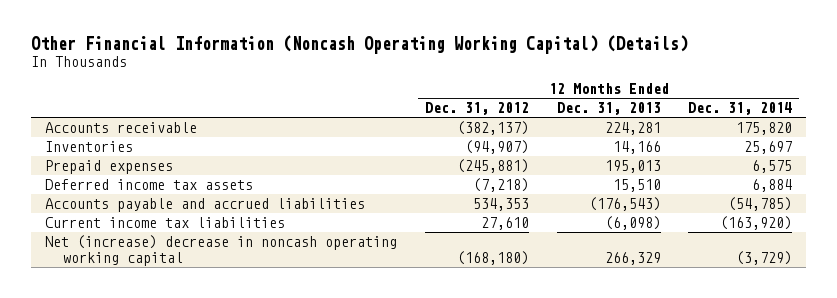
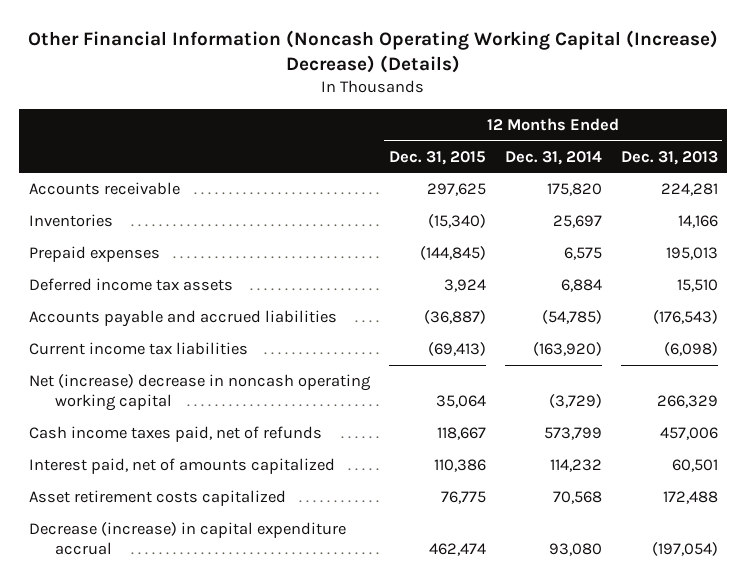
[31,35,689,55] Other Financial Information (Noncash Operating Working Capital) (Details) -> [28,29,719,74] Other Financial Information (Noncash Operating Working Capital (Increase) Decrease) (Details)
[424,102,529,116] Dec. 31, 2012 -> none
none -> [388,150,486,165] Dec. 31, 2015
none -> [28,426,322,443] Cash income taxes paid, net of refunds
none -> [28,458,335,475] Interest paid, net of amounts capitalized
none -> [28,490,286,507] Asset retirement costs capitalized
none -> [28,522,346,556] Decrease (increase) in capital expenditure accrual

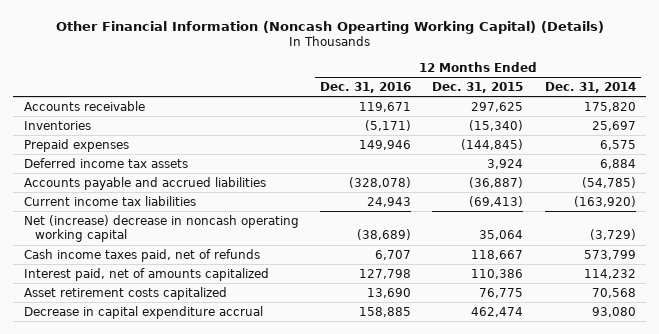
[28,29,719,74] Other Financial Information (Noncash Operating Working Capital (Increase) Decrease) (Details) -> [55,20,604,34] Other Financial Information (Noncash Opearting Working Capital) (Details)
[620,150,718,165] Dec. 31, 2013 -> none
none -> [320,81,412,93] Dec. 31, 2016
[28,522,346,556] Decrease (increase) in capital expenditure accrual -> [23,305,263,319] Decrease in capital expenditure accrual

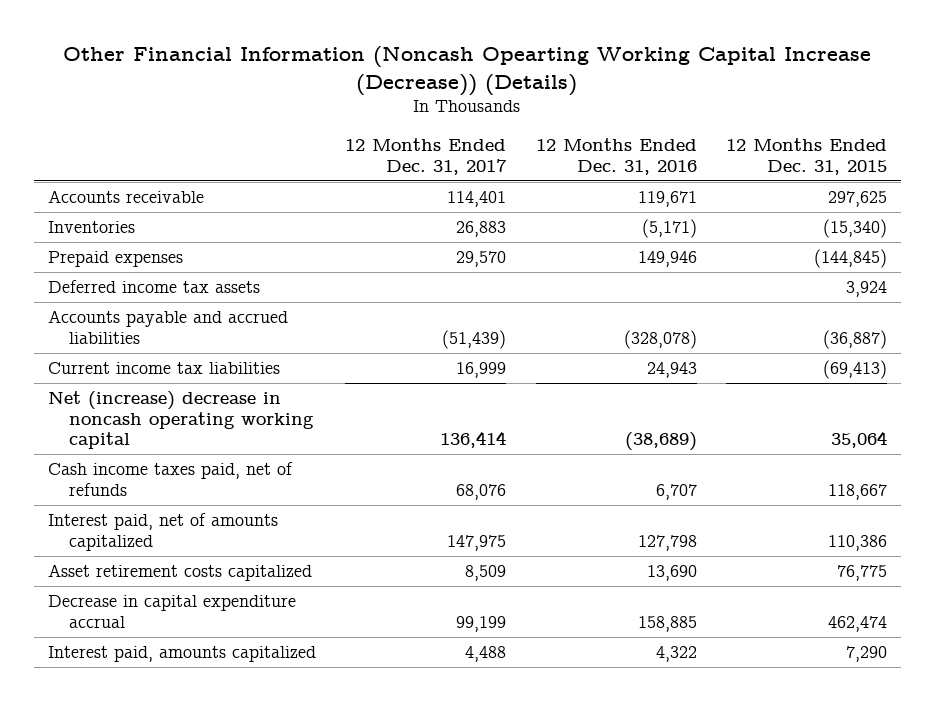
[55,20,604,34] Other Financial Information (Noncash Opearting Working Capital) (Details) -> [63,46,872,96] Other Financial Information (Noncash Opearting Working Capital Increase (Decrease)) (Details)
[544,81,636,93] Dec. 31, 2014 -> none
none -> [345,138,508,175] 12 Months Ended Dec. 31, 2017
none -> [48,646,317,663] Interest paid, amounts capitalized

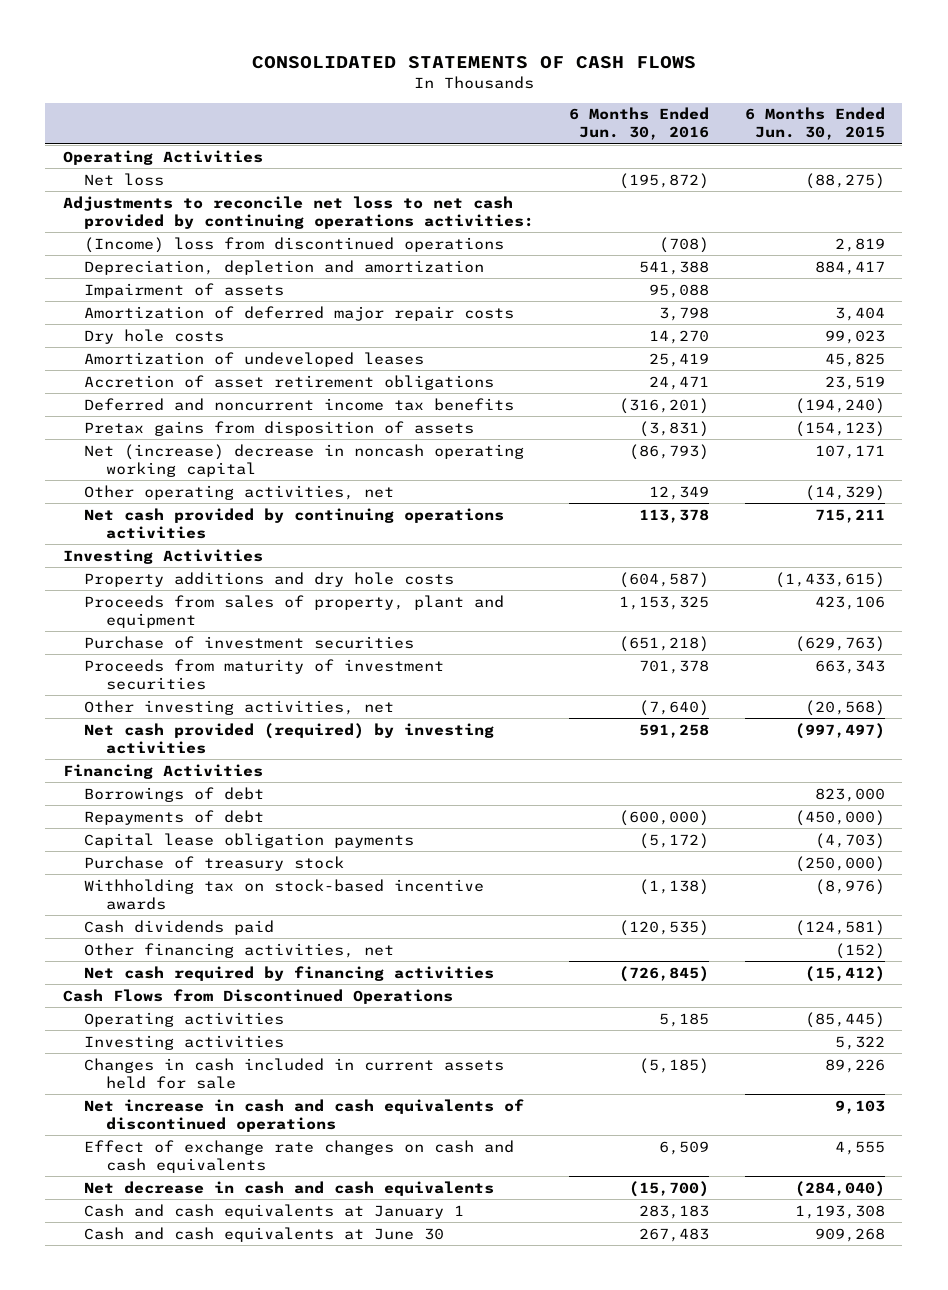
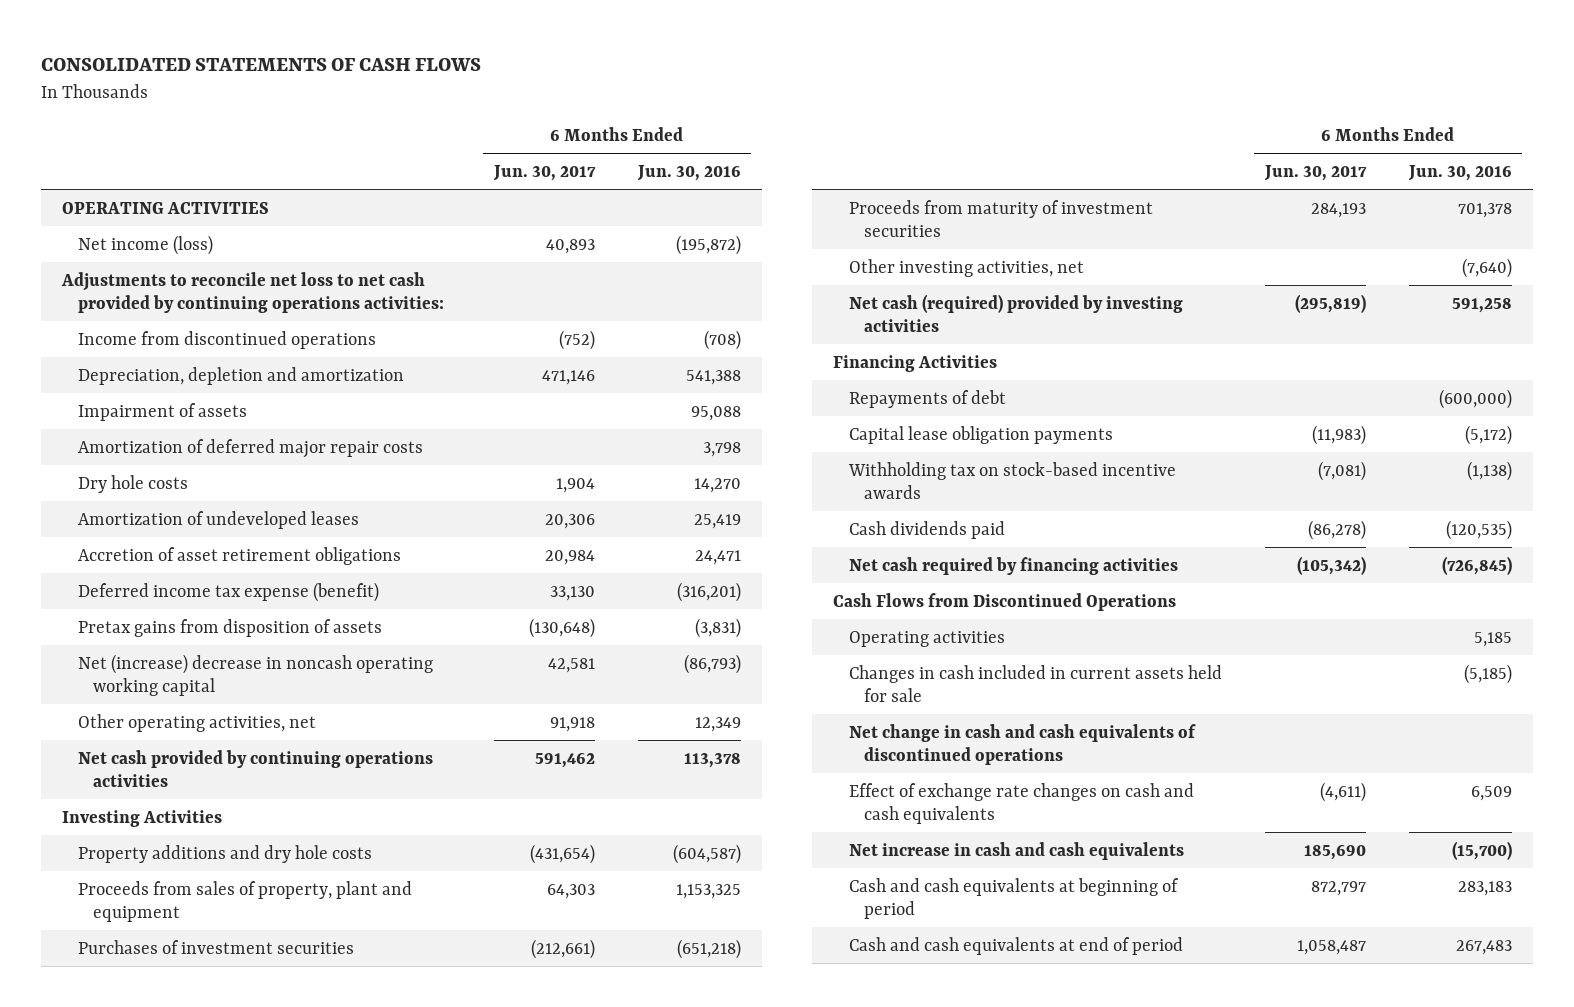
[744,107,885,141] 6 Months Ended Jun. 30, 2015 -> none
none -> [492,165,596,182] Jun. 30, 2017
[62,149,263,165] Operating Activities -> [62,201,270,214] OPERATING ACTIVITIES
[84,172,165,186] Net loss -> [77,234,213,255] Net income (loss)
[84,236,505,253] (Income) loss from discontinued operations -> [77,330,376,349] Income from discontinued operations
[84,397,515,411] Deferred and noncurrent income tax benefits -> [77,581,379,602] Deferred income tax expense (benefit)
[84,635,415,649] Purchase of investment securities -> [77,939,354,954] Purchases of investment securities
[84,722,495,754] Net cash provided (required) by investing activities -> [848,293,1183,332] Net cash (required) provided by investing activities
[84,786,265,802] Borrowings of debt -> none
[84,855,345,871] Purchase of treasury stock -> none
[84,942,395,958] Other financing activities, net -> none
[84,1034,285,1050] Investing activities -> none
[84,1098,525,1132] Net increase in cash and cash equivalents of discontinued operations -> [848,723,1196,765] Net change in cash and cash equivalents of discontinued operations
[84,1180,495,1196] Net decrease in cash and cash equivalents -> [848,841,1184,860] Net increase in cash and cash equivalents
[84,1203,465,1219] Cash and cash equivalents at January 1 -> [848,877,1179,919] Cash and cash equivalents at beginning of period
[84,1226,445,1242] Cash and cash equivalents at June 30 -> [848,936,1183,955] Cash and cash equivalents at end of period

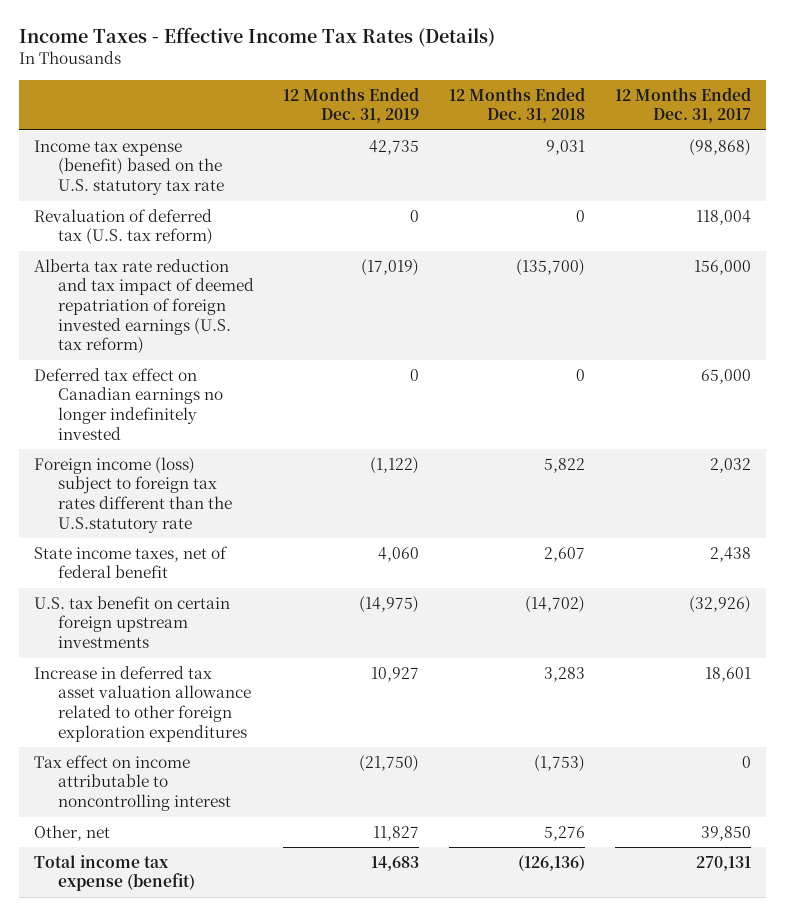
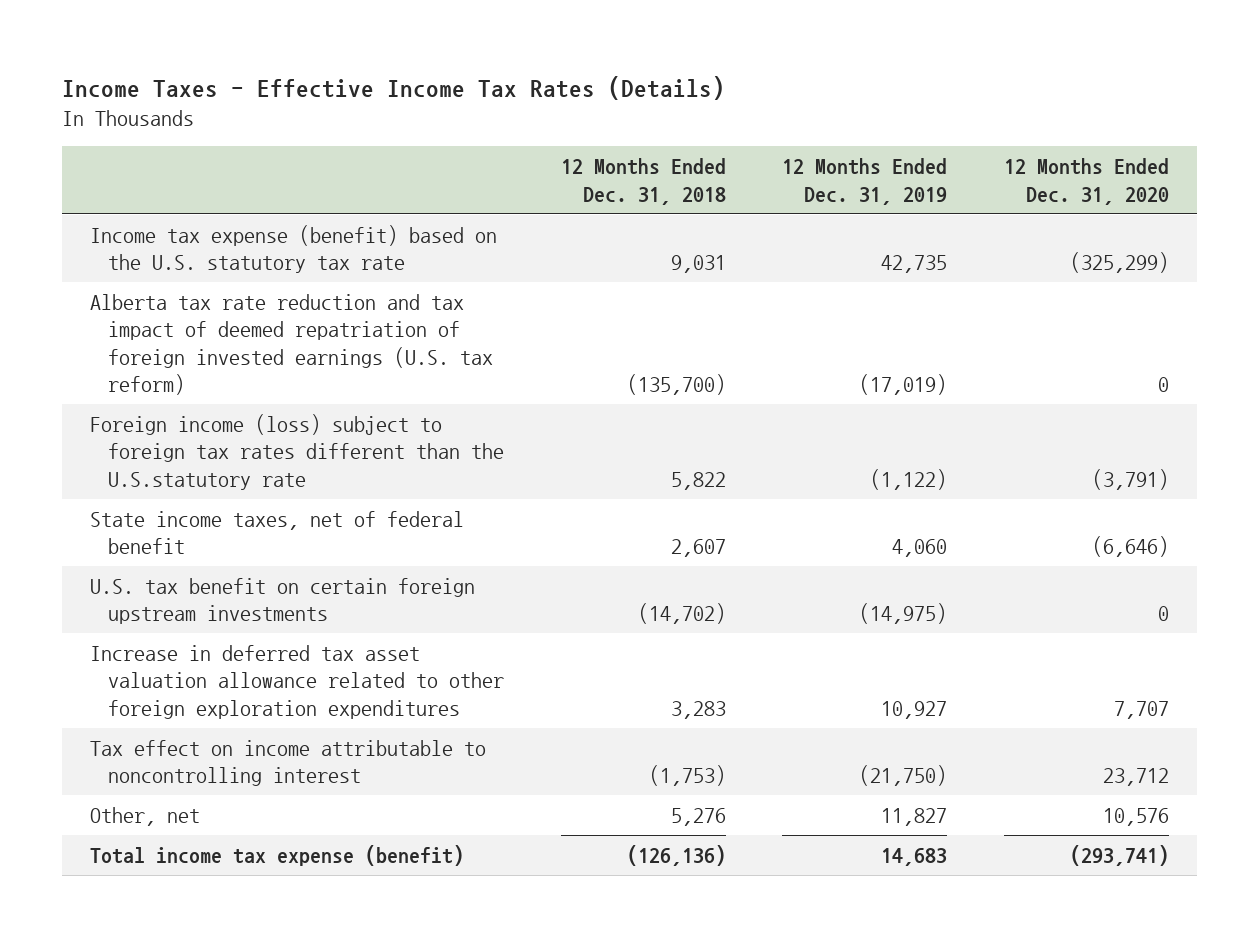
[614,86,751,124] 12 Months Ended Dec. 31, 2017 -> none
none -> [1003,158,1169,205] 12 Months Ended Dec. 31, 2020
[34,208,213,246] Revaluation of deferred tax (U.S. tax reform) -> none
[34,367,223,440] Deferred tax effect on Canadian earnings no longer indefinitely invested -> none

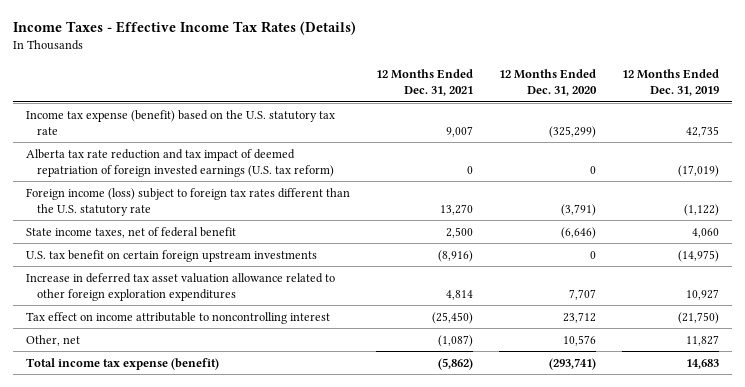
[560,158,726,205] 12 Months Ended Dec. 31, 2018 -> none
none -> [375,68,473,97] 12 Months Ended Dec. 31, 2021
[90,413,505,490] Foreign income (loss) subject to foreign tax rates different than the U.S.statutory rate -> [25,187,350,216] Foreign income (loss) subject to foreign tax rates different than the U.S. statutory rate

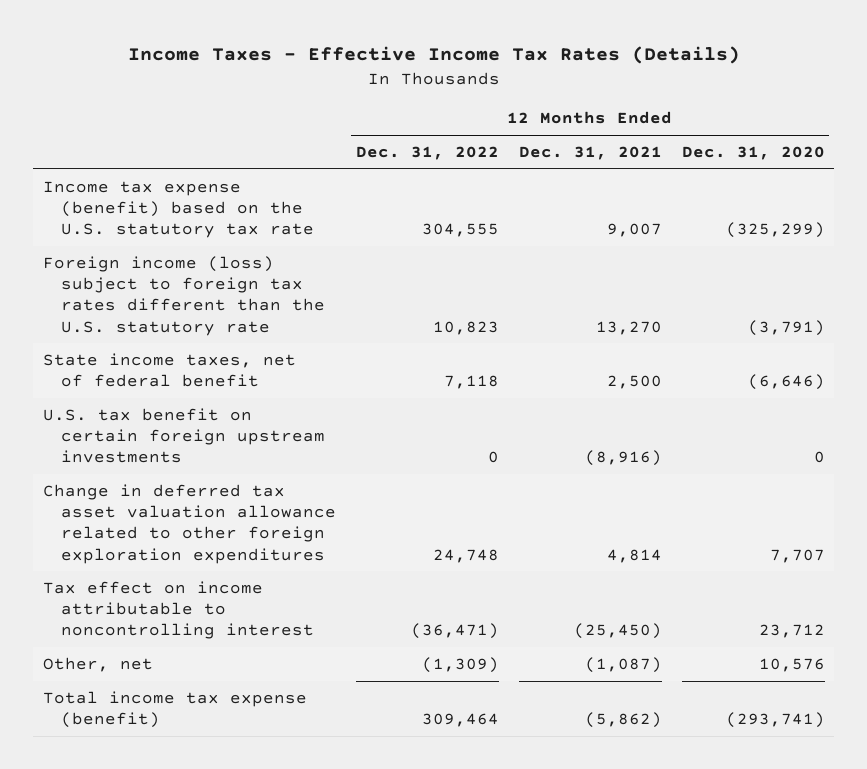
[621,68,719,97] 12 Months Ended Dec. 31, 2019 -> none
none -> [355,146,499,161] Dec. 31, 2022
[25,148,335,177] Alberta tax rate reduction and tax impact of deemed repatriation of foreign invested earnings (U.S. tax reform) -> none
[25,272,335,301] Increase in deferred tax asset valuation allowance related to other foreign exploration expenditures -> [42,484,337,564] Change in deferred tax asset valuation allowance related to other foreign exploration expenditures

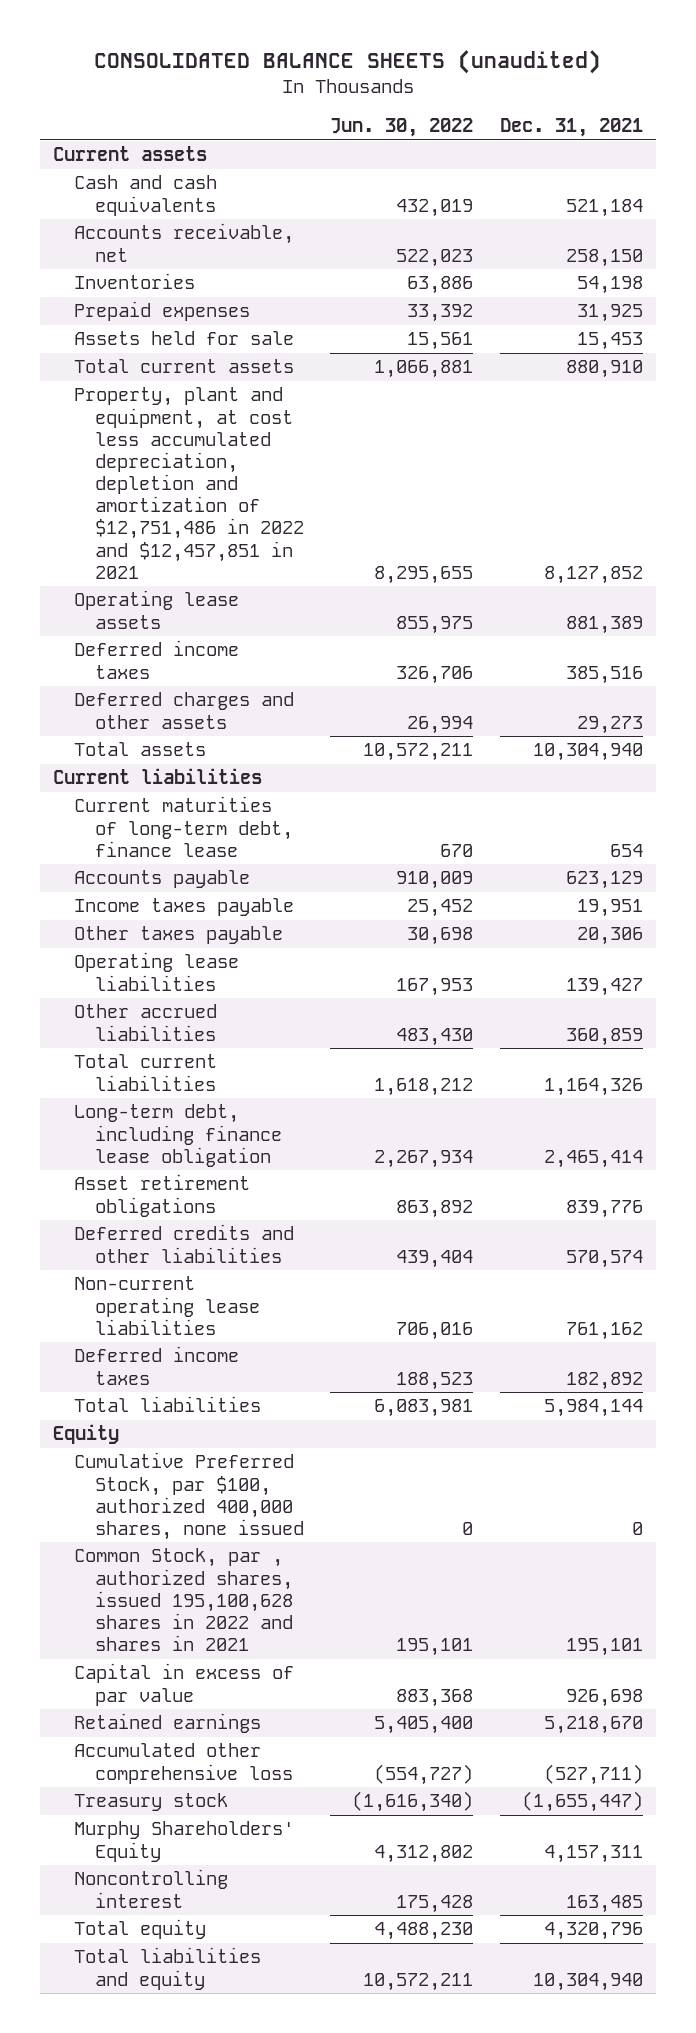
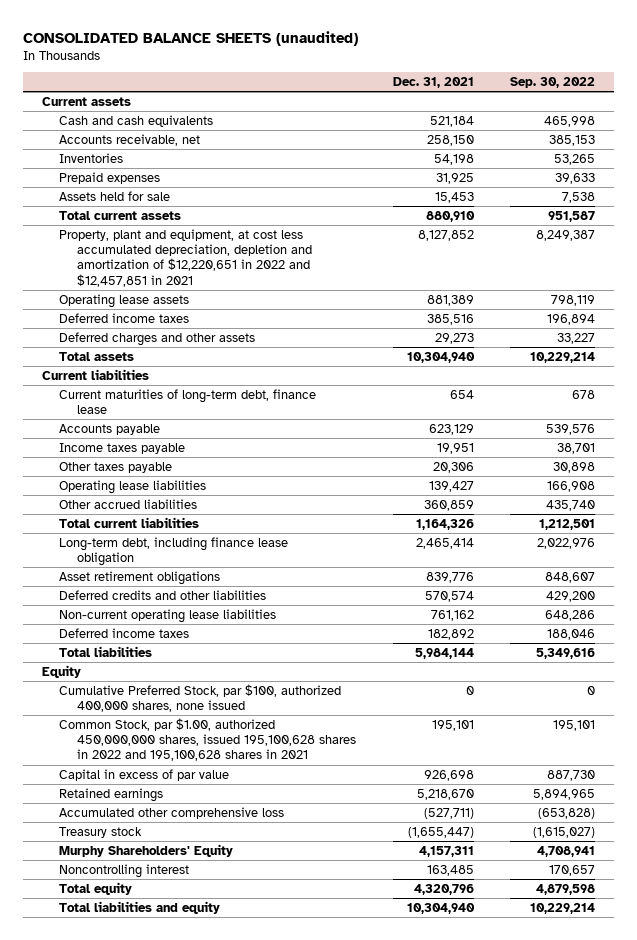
[330,118,474,138] Jun. 30, 2022 -> none
none -> [510,77,596,89] Sep. 30, 2022
[73,387,304,579] Property, plant and equipment, at cost less accumulated depreciation, depletion and amortization of $12,751,486 in 2022 and $12,457,851 in 2021 -> [59,228,312,287] Property, plant and equipment, at cost less accumulated depreciation, depletion and amortization of $12,220,651 in 2022 and $12,457,851 in 2021
[73,1548,293,1652] Common Stock, par , authorized shares, issued 195,100,628 shares in 2022 and shares in 2021 -> [59,717,356,762] Common Stock, par $1.00, authorized 450,000,000 shares, issued 195,100,628 shares in 2022 and 195,100,628 shares in 2021

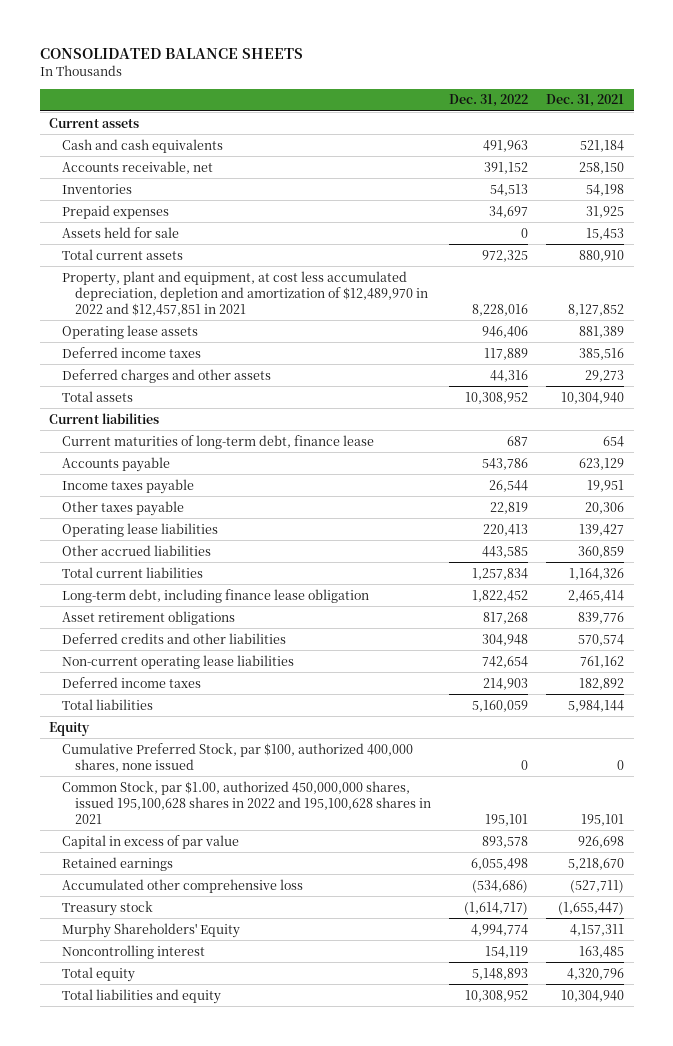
[23,30,359,46] CONSOLIDATED BALANCE SHEETS (unaudited) -> [39,48,303,60] CONSOLIDATED BALANCE SHEETS
[510,77,596,89] Sep. 30, 2022 -> none
none -> [449,94,529,108] Dec. 31, 2022
[59,228,312,287] Property, plant and equipment, at cost less accumulated depreciation, depletion and amortization of $12,220,651 in 2022 and $12,457,851 in 2021 -> [61,270,429,316] Property, plant and equipment, at cost less accumulated depreciation, depletion and amortization of $12,489,970 in 2022 and $12,457,851 in 2021

